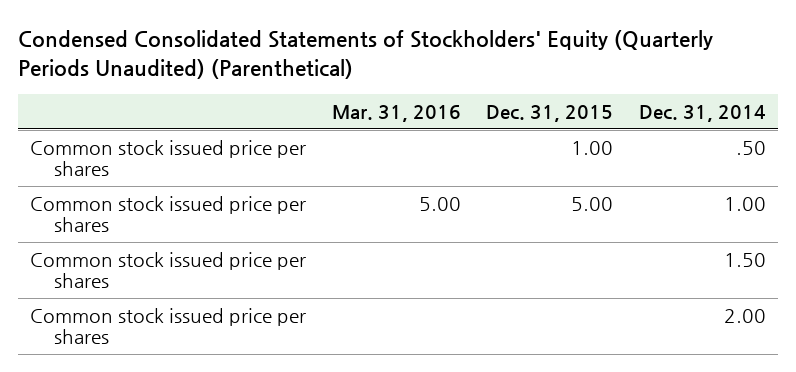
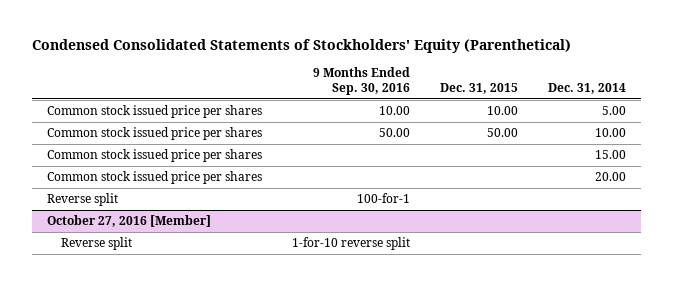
[17,30,713,80] Condensed Consolidated Statements of Stockholders' Equity (Quarterly Periods Unaudited) (Parenthetical) -> [31,39,571,54] Condensed Consolidated Statements of Stockholders' Equity (Parenthetical)
[331,104,461,122] Mar. 31, 2016 -> none
none -> [312,67,410,96] 9 Months Ended Sep. 30, 2016
[571,140,614,155] 1.00 -> [486,106,518,116] 10.00
[735,140,766,155] .50 -> [602,106,627,116] 5.00
[571,196,614,211] 5.00 -> [486,128,518,138] 50.00
[723,196,766,211] 1.00 -> [595,128,627,138] 10.00
[723,252,766,267] 1.50 -> [595,150,627,160] 15.00
[723,308,766,323] 2.00 -> [595,172,627,182] 20.00
none -> [46,193,118,207] Reverse split
none -> [46,215,211,228] October 27, 2016 [Member]
none -> [61,237,133,251] Reverse split

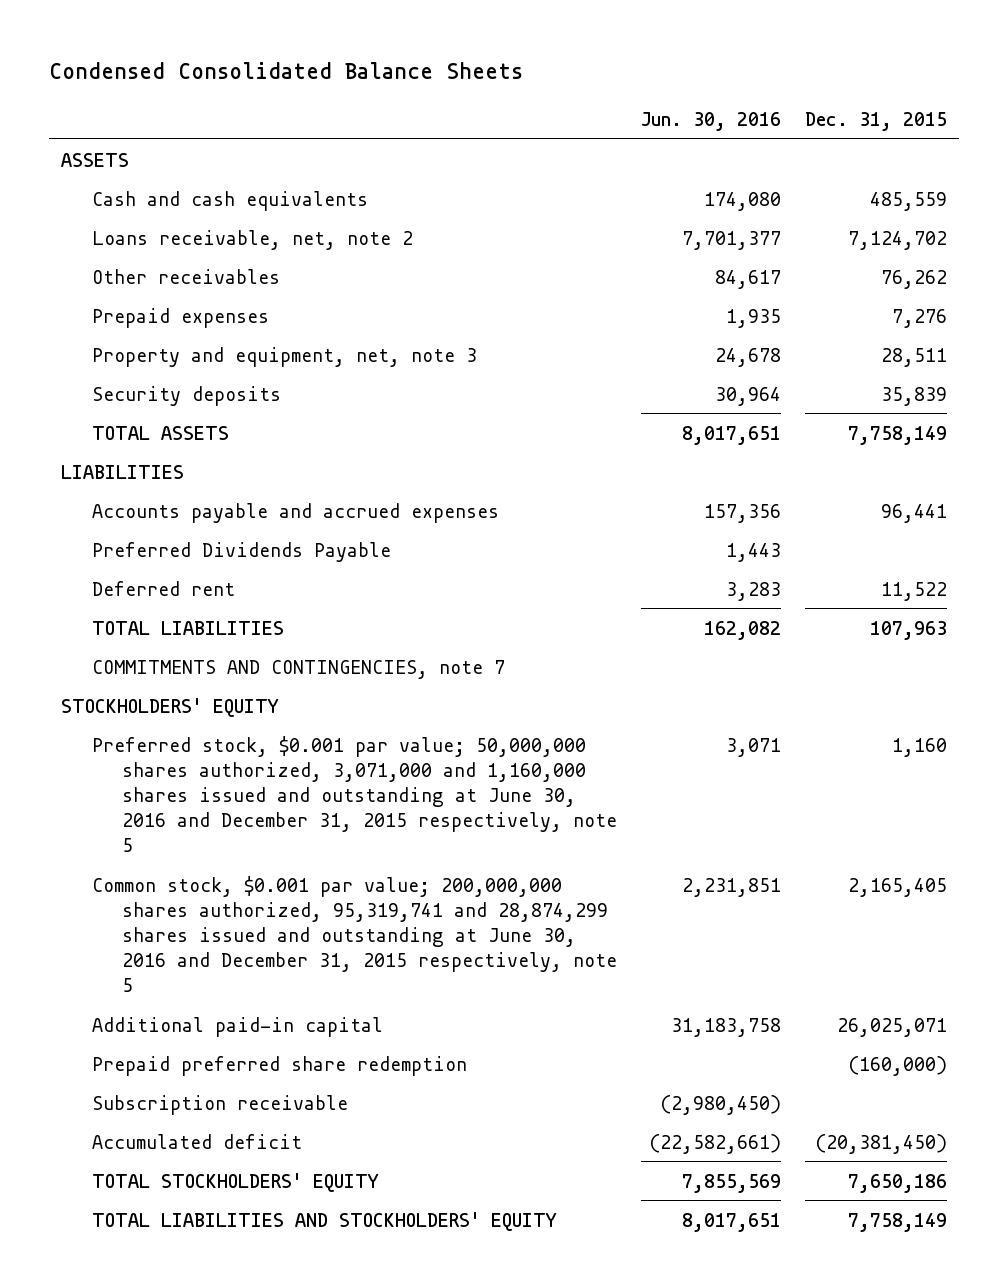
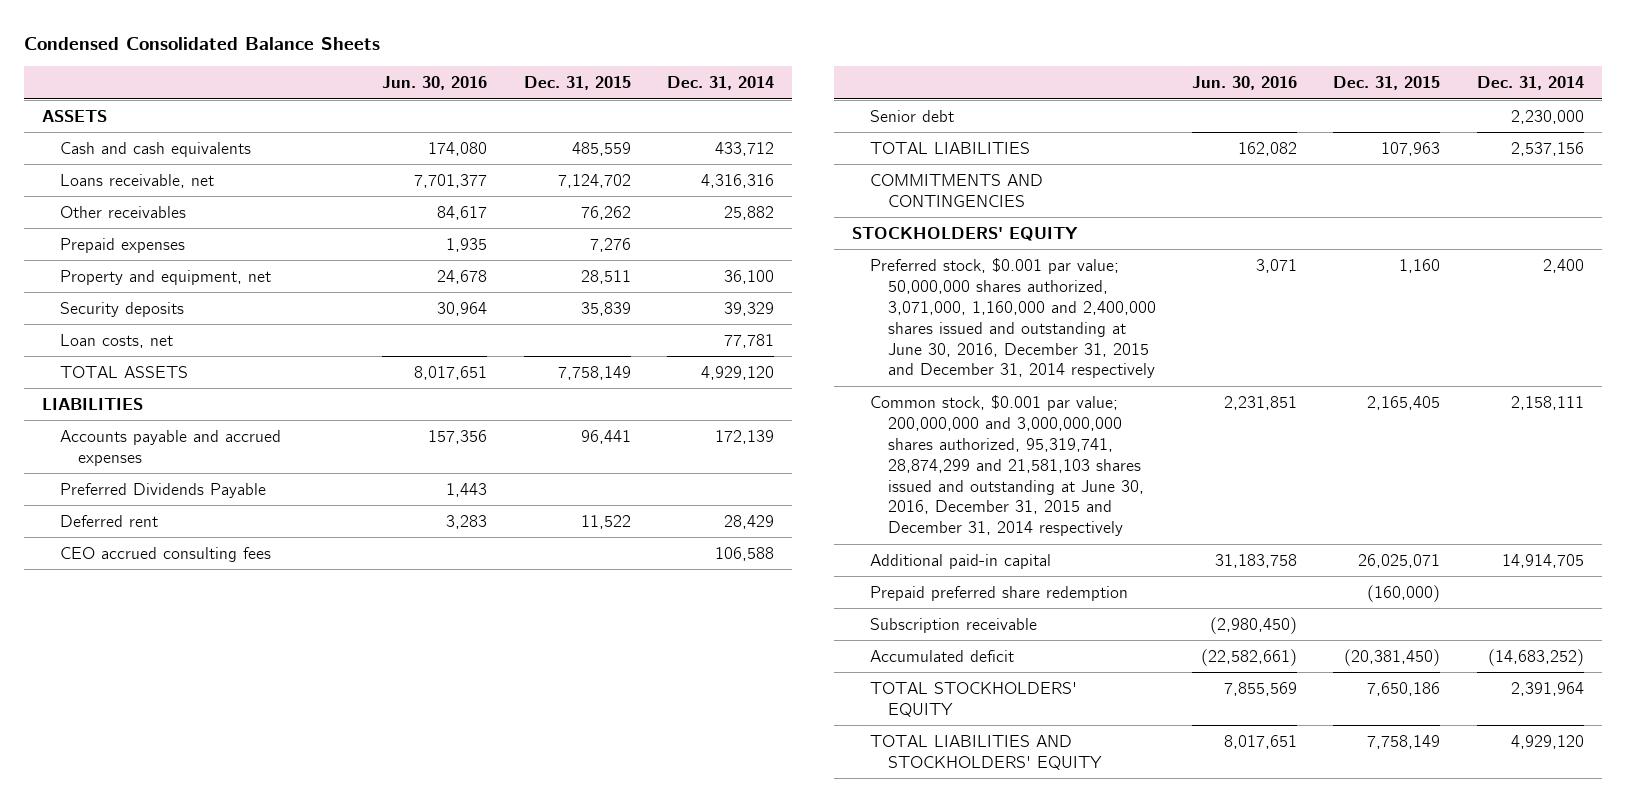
none -> [667,76,775,91] Dec. 31, 2014
[91,229,413,250] Loans receivable, net, note 2 -> [60,173,215,188] Loans receivable, net
[91,346,477,367] Property and equipment, net, note 3 -> [60,269,272,285] Property and equipment, net
none -> [60,333,174,348] Loan costs, net
none -> [60,546,272,562] CEO accrued consulting fees
none -> [869,109,954,122] Senior debt
[91,659,505,679] COMMITMENTS AND CONTINGENCIES, note 7 -> [869,173,1043,207] COMMITMENTS AND CONTINGENCIES
[91,735,618,852] Preferred stock, $0.001 par value; 50,000,000 shares authorized, 3,071,000 and 1,160,000 shares issued and outstanding at June 30, 2016 and December 31, 2015 respectively, note 5 -> [869,257,1156,379] Preferred stock, $0.001 par value; 50,000,000 shares authorized, 3,071,000, 1,160,000 and 2,400,000 shares issued and outstanding at June 30, 2016, December 31, 2015 and December 31, 2014 respectively
[91,875,618,992] Common stock, $0.001 par value; 200,000,000 shares authorized, 95,319,741 and 28,874,299 shares issued and outstanding at June 30, 2016 and December 31, 2015 respectively, note 5 -> [869,394,1144,537] Common stock, $0.001 par value; 200,000,000 and 3,000,000,000 shares authorized, 95,319,741, 28,874,299 and 21,581,103 shares issued and outstanding at June 30, 2016, December 31, 2015 and December 31, 2014 respectively

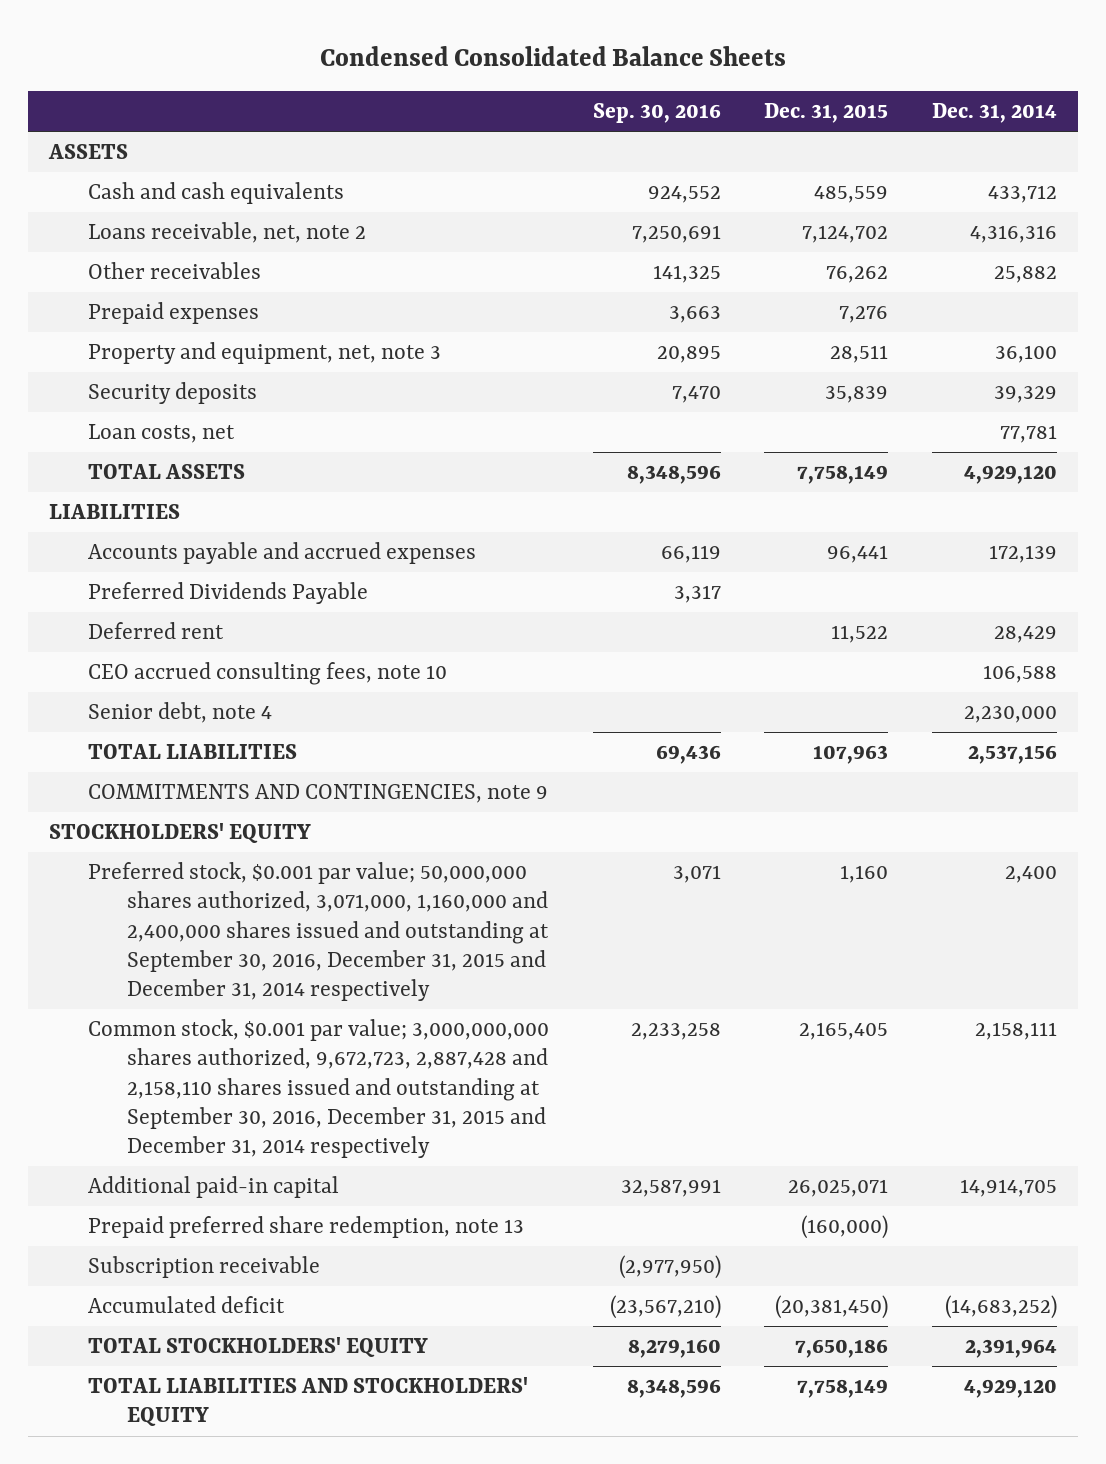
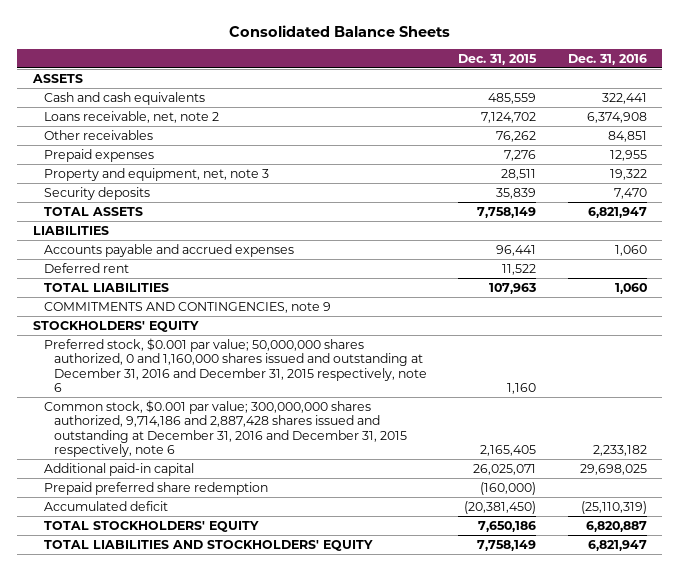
[319,45,786,66] Condensed Consolidated Balance Sheets -> [228,24,450,37] Consolidated Balance Sheets
[592,102,721,123] Sep. 30, 2016 -> none
[931,102,1057,123] Dec. 31, 2014 -> none
none -> [567,53,647,65] Dec. 31, 2016
[88,424,236,444] Loan costs, net -> none
[88,582,369,605] Preferred Dividends Payable -> none
[88,662,448,686] CEO accrued consulting fees, note 10 -> none
[88,702,273,724] Senior debt, note 4 -> none
[88,862,550,1001] Preferred stock, $0.001 par value; 50,000,000 shares authorized, 3,071,000, 1,160,000 and 2,400,000 shares issued and outstanding at September 30, 2016, December 31, 2015 and December 31, 2014 respectively -> [43,337,428,393] Preferred stock, $0.001 par value; 50,000,000 shares authorized, 0 and 1,160,000 shares issued and outstanding at December 31, 2016 and December 31, 2015 respectively, note 6
[88,1019,550,1158] Common stock, $0.001 par value; 3,000,000,000 shares authorized, 9,672,723, 2,887,428 and 2,158,110 shares issued and outstanding at September 30, 2016, December 31, 2015 and December 31, 2014 respectively -> [43,399,408,458] Common stock, $0.001 par value; 300,000,000 shares authorized, 9,714,186 and 2,887,428 shares issued and outstanding at December 31, 2016 and December 31, 2015 respectively, note 6
[88,1256,321,1279] Subscription receivable -> none
[88,1216,525,1239] Prepaid preferred share redemption, note 13 -> [43,481,268,495] Prepaid preferred share redemption

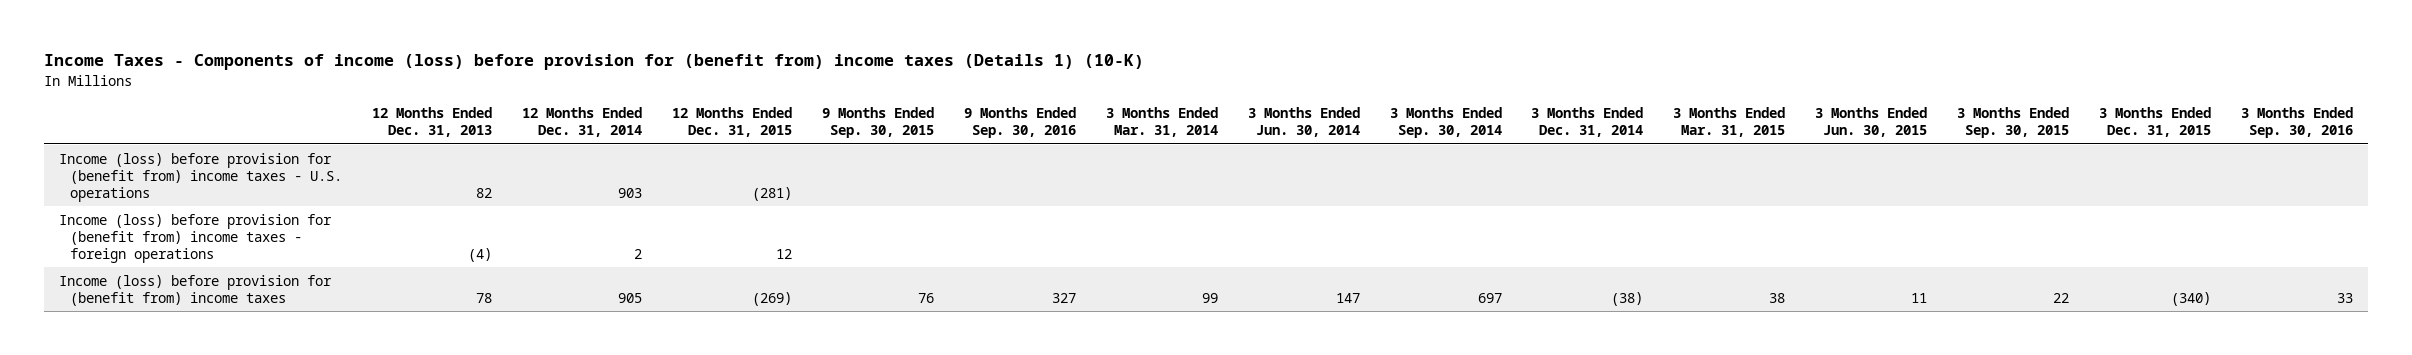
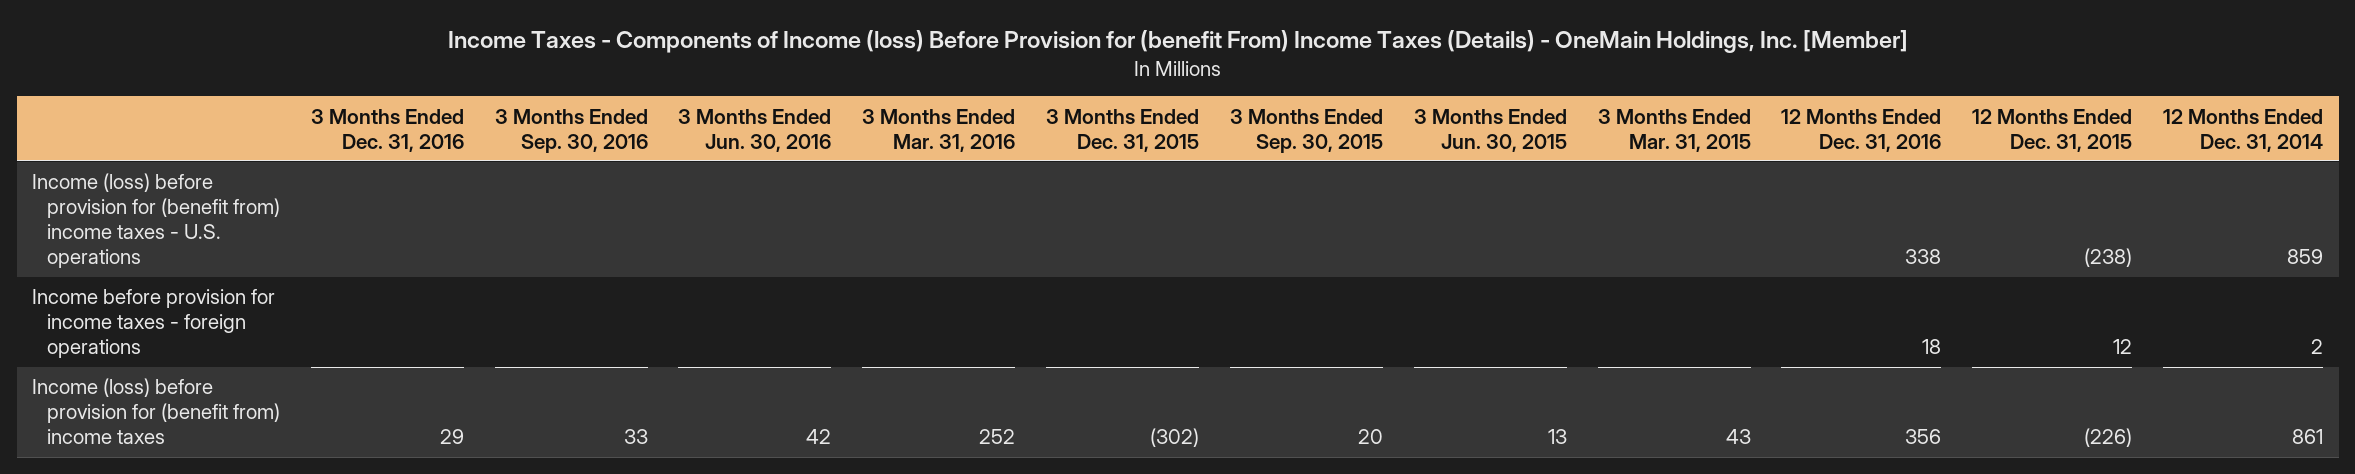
[44,54,1145,71] Income Taxes - Components of income (loss) before provision for (benefit from) income taxes (Details 1) (10-K) -> [447,30,1908,54] Income Taxes - Components of Income (loss) Before Provision for (benefit From) Income Taxes (Details) - OneMain Holdings, Inc. [Member]
[372,107,493,138] 12 Months Ended Dec. 31, 2013 -> none
[821,107,934,139] 9 Months Ended Sep. 30, 2015 -> none
[963,107,1076,139] 9 Months Ended Sep. 30, 2016 -> none
[1105,107,1218,138] 3 Months Ended Mar. 31, 2014 -> none
[1247,107,1360,138] 3 Months Ended Jun. 30, 2014 -> none
[1389,107,1502,139] 3 Months Ended Sep. 30, 2014 -> none
[1531,107,1644,138] 3 Months Ended Dec. 31, 2014 -> none
none -> [310,108,464,152] 3 Months Ended Dec. 31, 2016
none -> [678,108,832,152] 3 Months Ended Jun. 30, 2016
none -> [862,108,1016,152] 3 Months Ended Mar. 31, 2016
none -> [1781,108,1942,152] 12 Months Ended Dec. 31, 2016
[618,187,643,198] 903 -> [2287,249,2324,265] 859
[752,186,793,201] (281) -> [2084,248,2133,268] (238)
[59,213,333,263] Income (loss) before provision for (benefit from) income taxes - foreign operations -> [32,289,276,359] Income before provision for income taxes - foreign operations
[618,292,643,303] 905 -> [2292,429,2324,445] 861
[752,291,793,306] (269) -> [2084,428,2133,448] (226)
[1769,292,1786,303] 38 -> [1725,429,1751,445] 43
[1911,292,1928,303] 11 -> [1547,429,1567,445] 13
[2053,292,2070,303] 22 -> [1357,429,1383,445] 20
[2171,291,2212,306] (340) -> [1150,428,1200,448] (302)

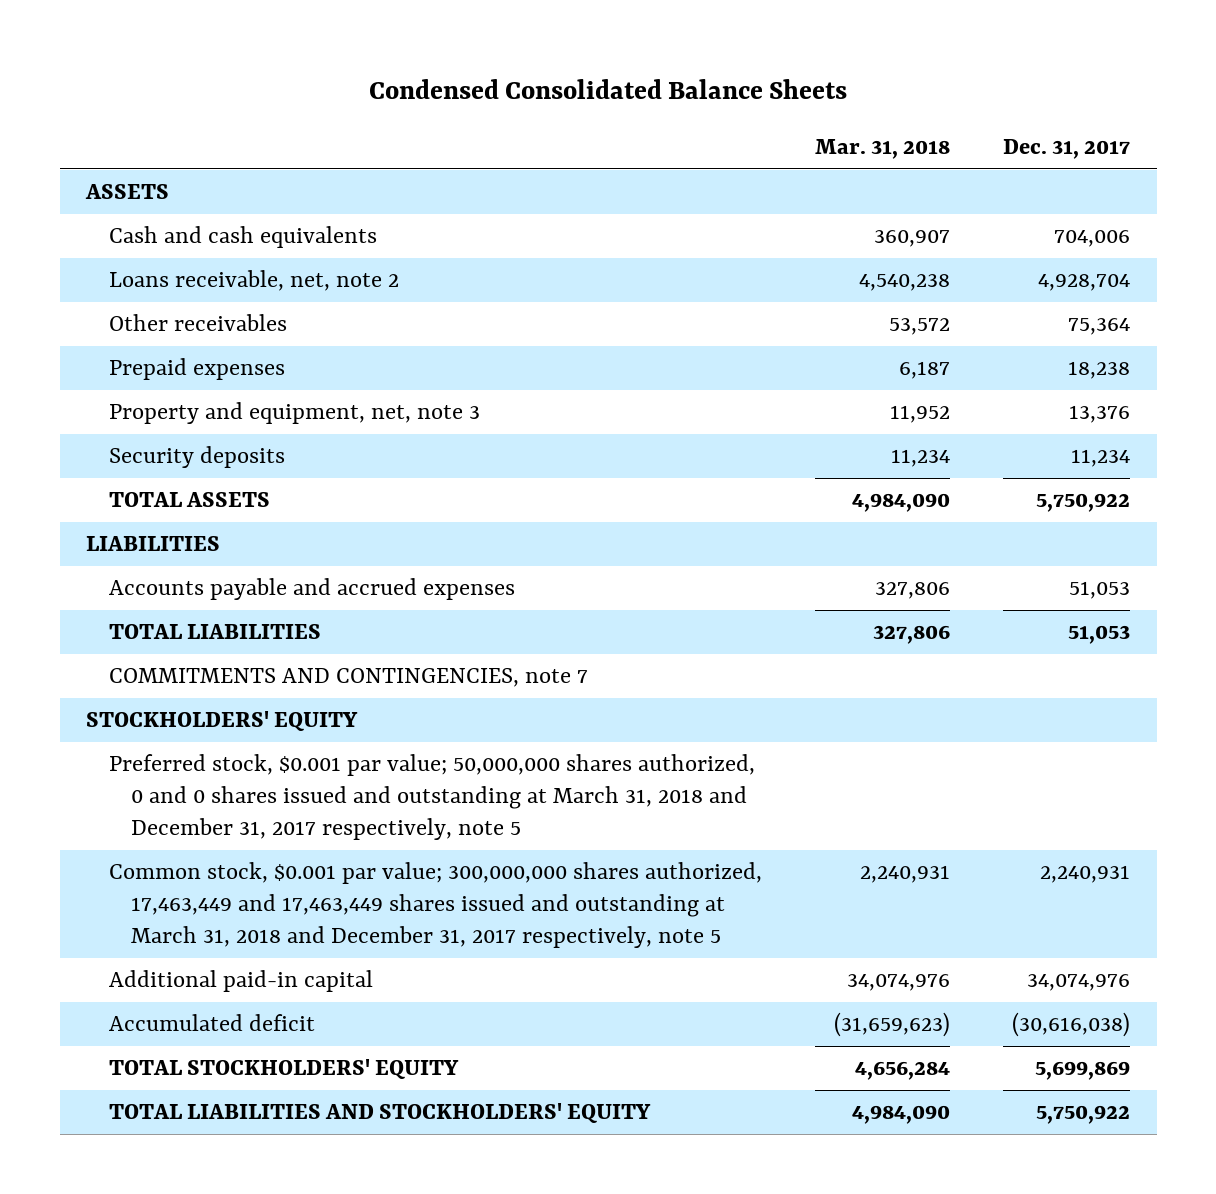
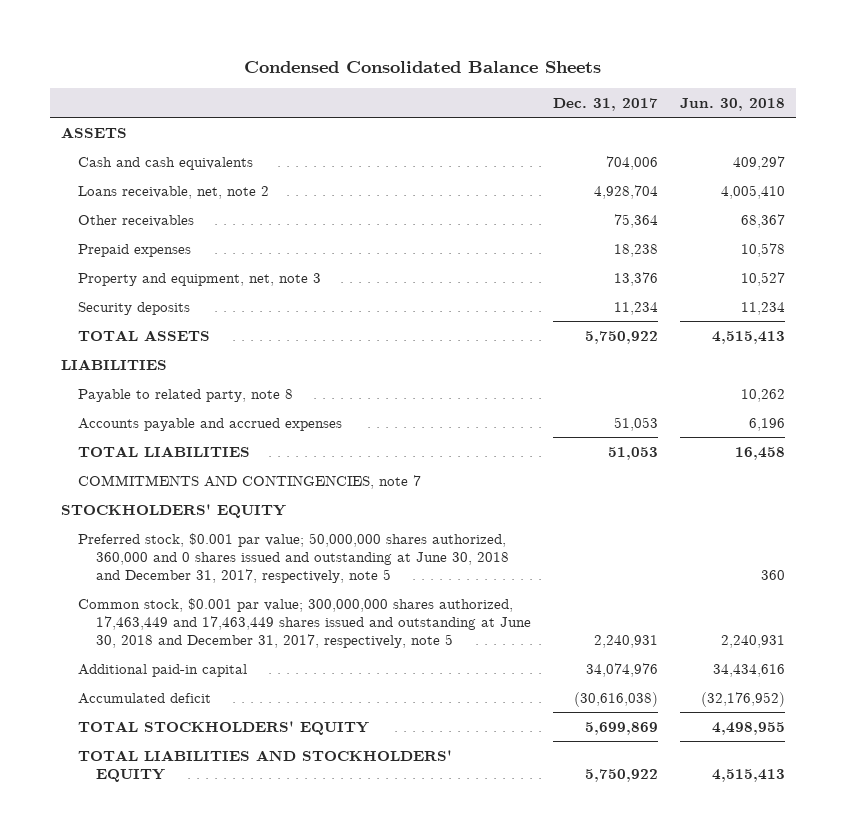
[814,139,950,160] Mar. 31, 2018 -> none
none -> [680,97,786,111] Jun. 30, 2018
none -> [78,388,294,402] Payable to related party, note 8
[108,754,755,841] Preferred stock, $0.001 par value; 50,000,000 shares authorized, 0 and 0 shares issued and outstanding at March 31, 2018 and December 31, 2017 respectively, note 5 -> [78,532,509,583] Preferred stock, $0.001 par value; 50,000,000 shares authorized, 360,000 and 0 shares issued and outstanding at June 30, 2018 and December 31, 2017, respectively, note 5
[108,862,762,949] Common stock, $0.001 par value; 300,000,000 shares authorized, 17,463,449 and 17,463,449 shares issued and outstanding at March 31, 2018 and December 31, 2017 respectively, note 5 -> [78,597,531,648] Common stock, $0.001 par value; 300,000,000 shares authorized, 17,463,449 and 17,463,449 shares issued and outstanding at June 30, 2018 and December 31, 2017, respectively, note 5

